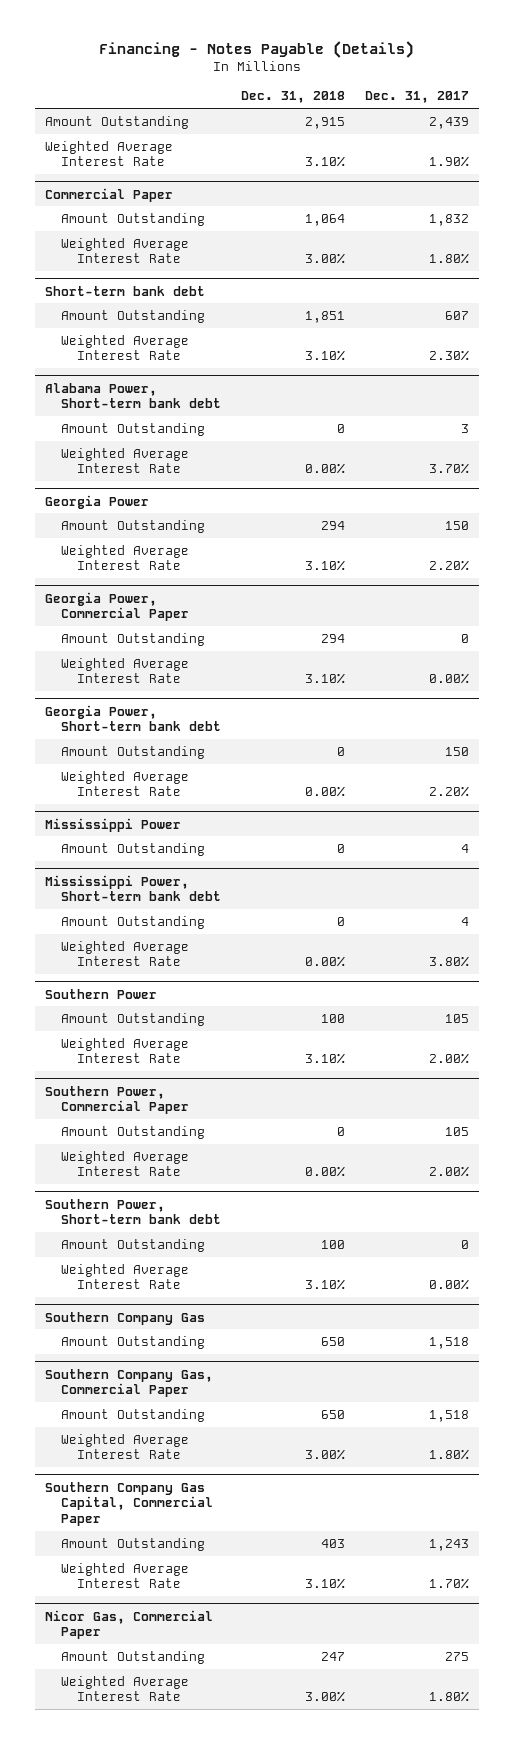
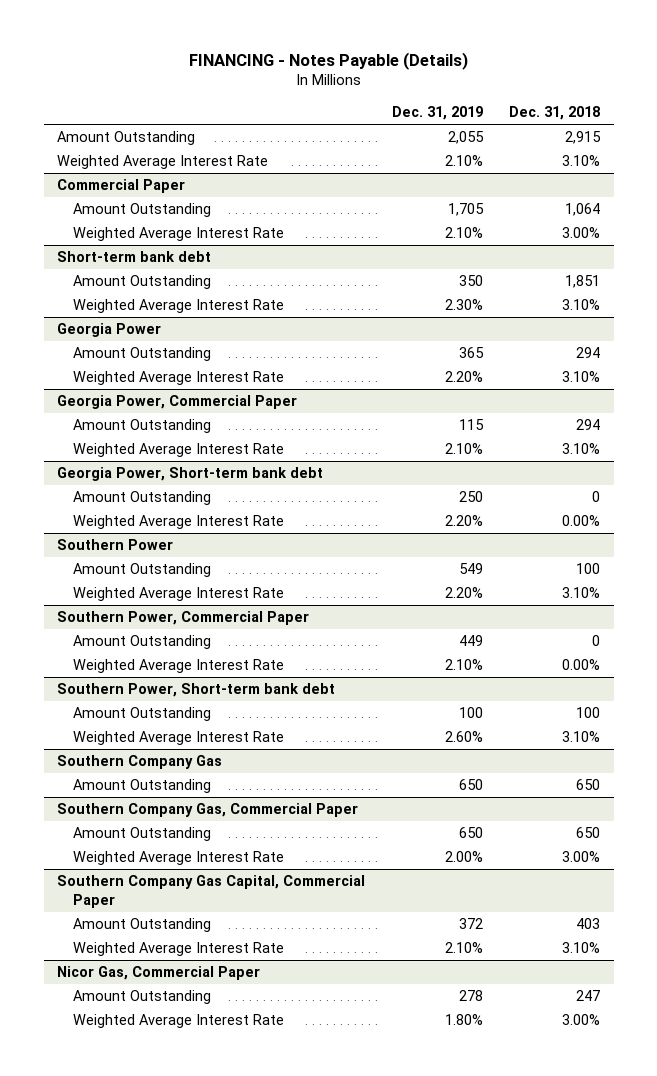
[99,41,415,59] Financing - Notes Payable (Details) -> [188,51,468,70] FINANCING - Notes Payable (Details)
[365,91,470,104] Dec. 31, 2017 -> none
none -> [391,106,483,121] Dec. 31, 2019
[44,382,222,409] Alabama Power, Short-term bank debt -> none
[61,422,206,436] Amount Outstanding -> none
[61,447,190,474] Weighted Average Interest Rate -> none
[44,817,181,832] Mississippi Power -> none
[61,842,206,856] Amount Outstanding -> none
[44,874,222,902] Mississippi Power, Short-term bank debt -> none
[61,915,206,929] Amount Outstanding -> none
[61,940,190,967] Weighted Average Interest Rate -> none

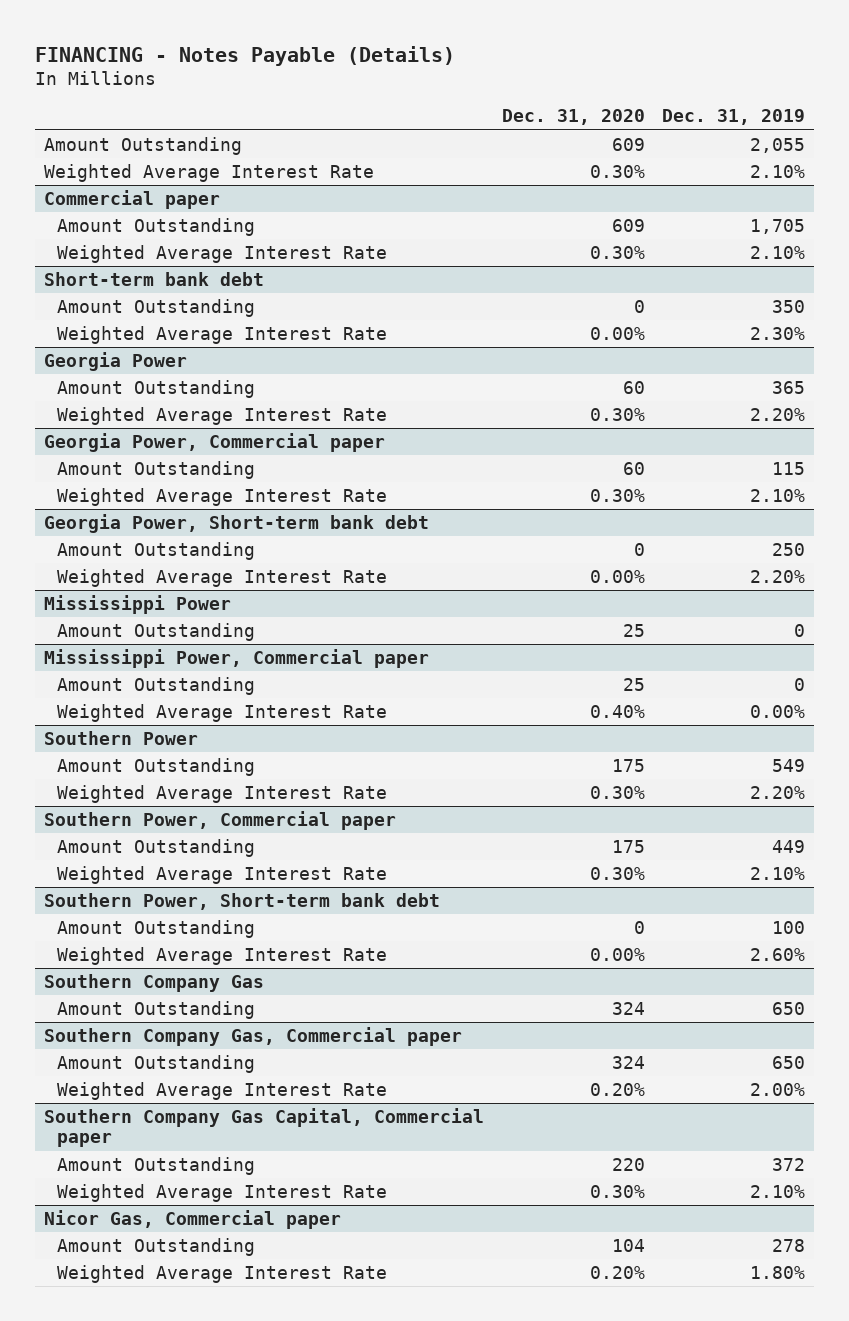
[509,106,601,121] Dec. 31, 2018 -> none
none -> [501,109,645,126] Dec. 31, 2020
[56,179,185,194] Commercial Paper -> [43,189,220,209] Commercial paper
[56,395,297,410] Georgia Power, Commercial Paper -> [43,432,385,452] Georgia Power, Commercial paper
none -> [43,594,231,614] Mississippi Power
none -> [56,622,255,641] Amount Outstanding
none -> [43,648,429,668] Mississippi Power, Commercial paper
none -> [56,676,255,695] Amount Outstanding
none -> [56,703,387,722] Weighted Average Interest Rate
[56,611,309,626] Southern Power, Commercial Paper -> [43,810,396,830] Southern Power, Commercial paper
[56,803,358,818] Southern Company Gas, Commercial Paper -> [43,1026,462,1046] Southern Company Gas, Commercial paper
[56,875,365,908] Southern Company Gas Capital, Commercial Paper -> [43,1107,484,1148] Southern Company Gas Capital, Commercial paper
[56,966,260,981] Nicor Gas, Commercial Paper -> [43,1209,341,1229] Nicor Gas, Commercial paper

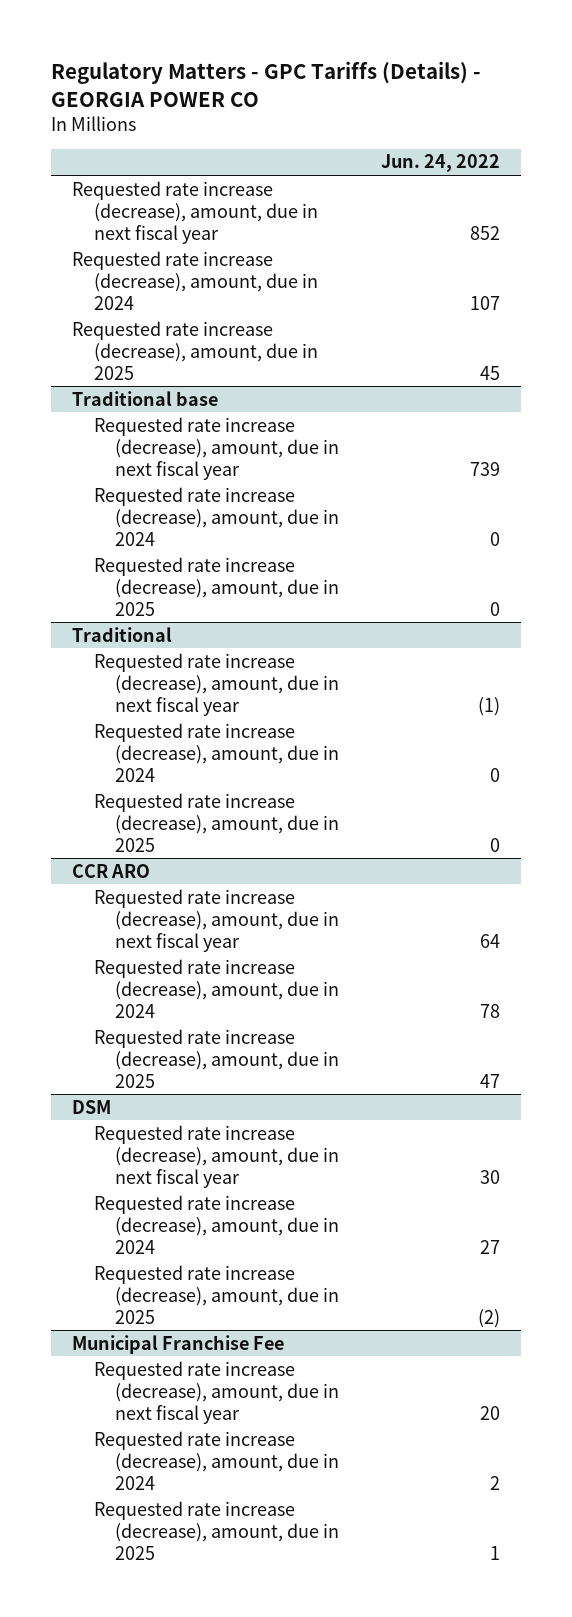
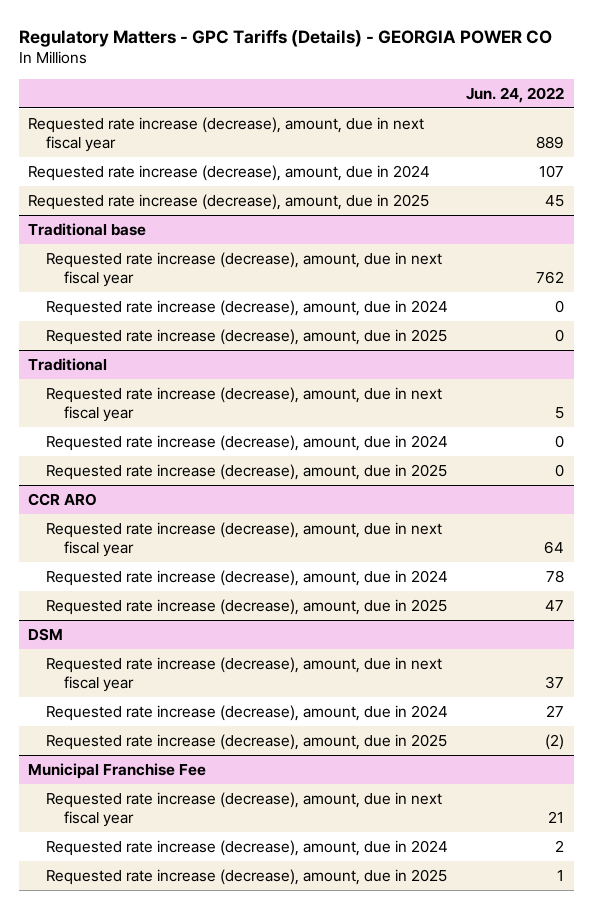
[470,225,501,240] 852 -> [536,136,565,150] 889
[470,461,501,476] 739 -> [536,271,565,285] 762
[478,696,501,716] (1) -> [555,407,565,420] 5
[480,1169,501,1184] 30 -> [545,676,565,690] 37
[480,1405,501,1420] 20 -> [548,811,565,824] 21

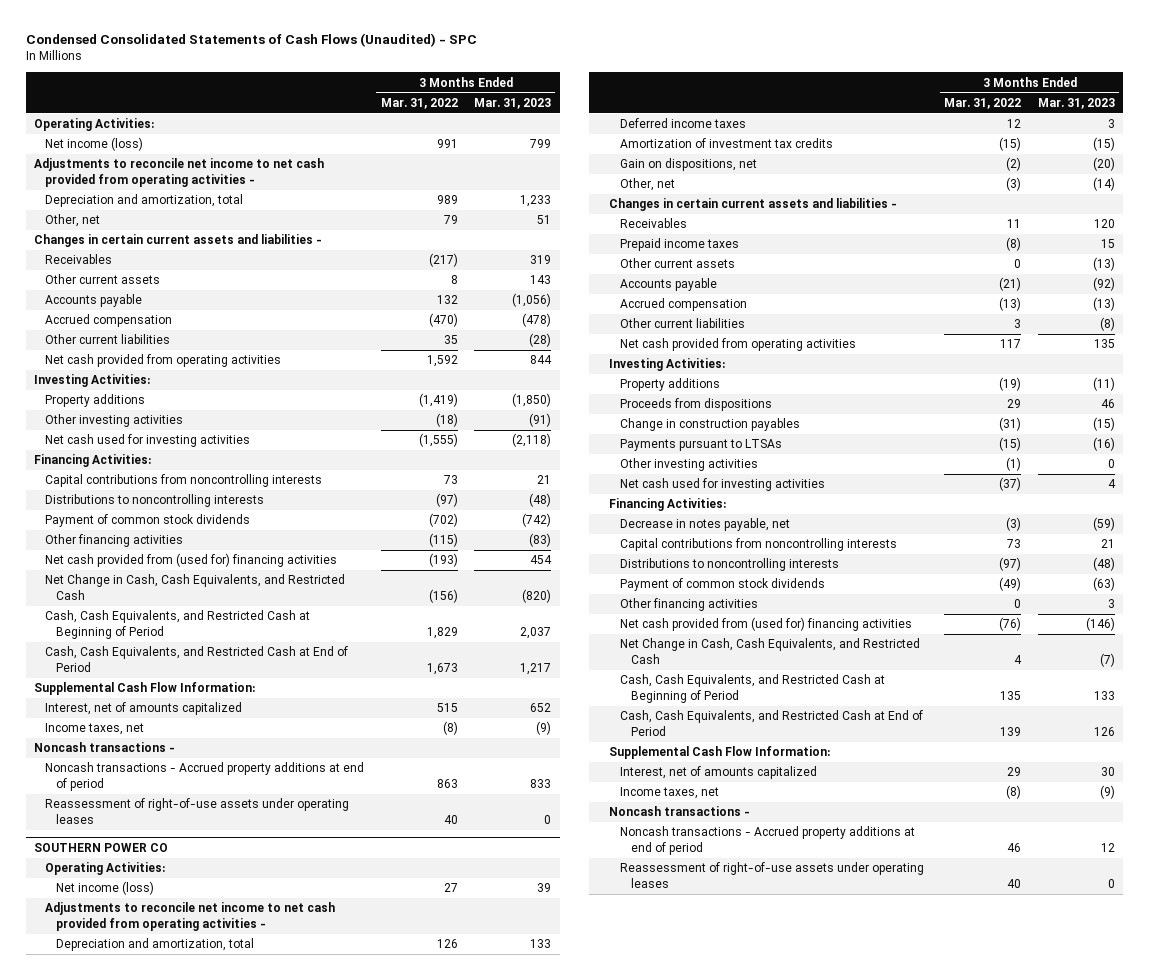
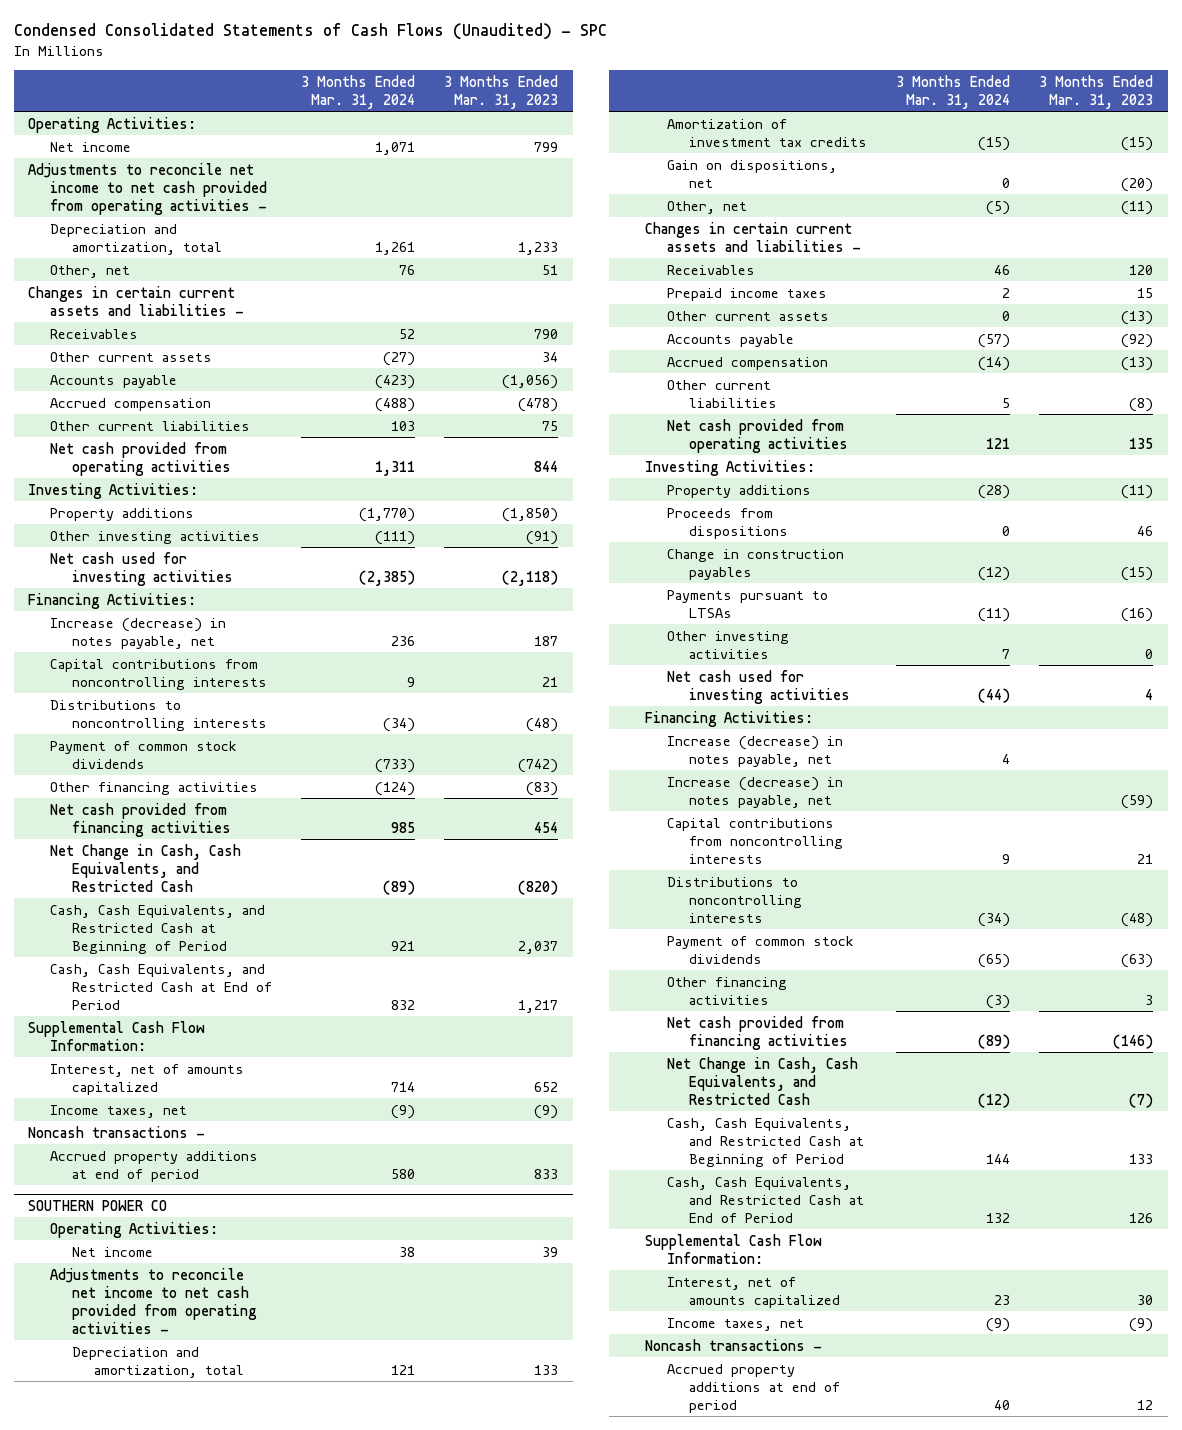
[380,97,458,109] Mar. 31, 2022 -> none
none -> [301,74,416,109] 3 Months Ended Mar. 31, 2024
[44,137,143,152] Net income (loss) -> [50,141,132,152] Net income
[530,255,552,265] 319 -> [534,328,559,339] 790
[530,275,552,285] 143 -> [542,351,559,362] 34
[529,333,552,348] (28) -> [542,420,559,431] 75
none -> [50,617,227,649] Increase (decrease) in notes payable, net
[44,553,337,568] Net cash provided from (used for) financing activities -> [50,802,232,837] Net cash provided from financing activities
[44,798,349,824] Reassessment of right-of-use assets under operating leases -> none
[44,762,364,791] Noncash transactions - Accrued property additions at end of period -> [50,1150,259,1182] Accrued property additions at end of period
[56,881,155,896] Net income (loss) -> [72,1246,154,1257] Net income
[619,118,746,129] Deferred income taxes -> none
[1093,177,1116,192] (14) -> [1121,200,1154,215] (11)
none -> [667,735,844,767] Increase (decrease) in notes payable, net
[619,518,790,532] Decrease in notes payable, net -> [667,776,844,808] Increase (decrease) in notes payable, net
[619,617,912,632] Net cash provided from (used for) financing activities -> [667,1015,849,1050] Net cash provided from financing activities
[619,862,924,888] Reassessment of right-of-use assets under operating leases -> none
[619,826,915,855] Noncash transactions - Accrued property additions at end of period -> [667,1363,841,1413] Accrued property additions at end of period

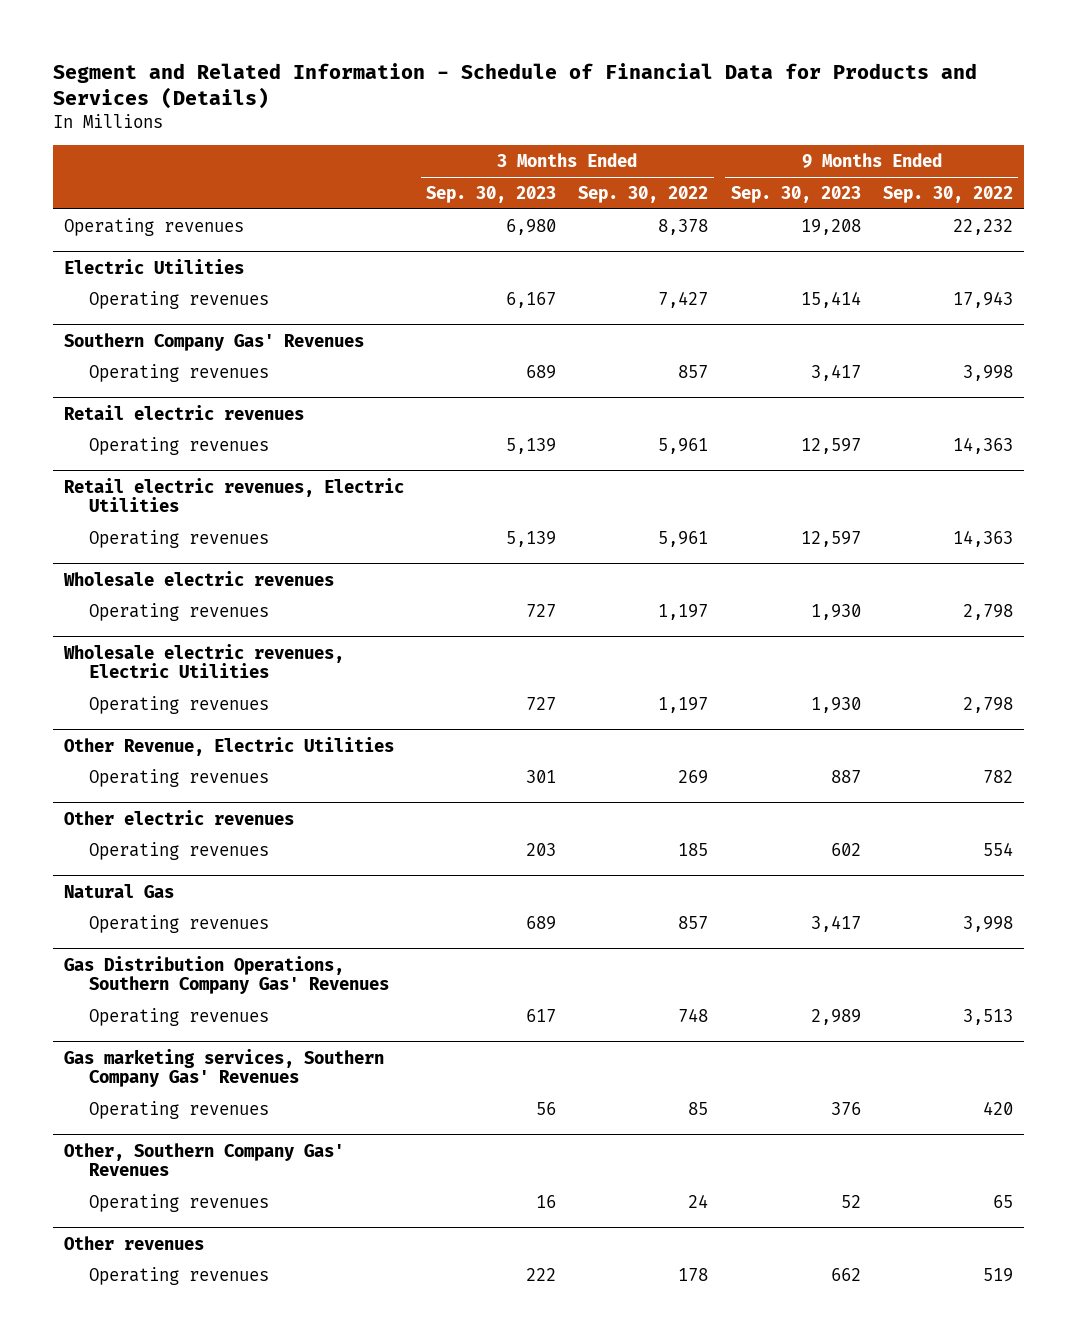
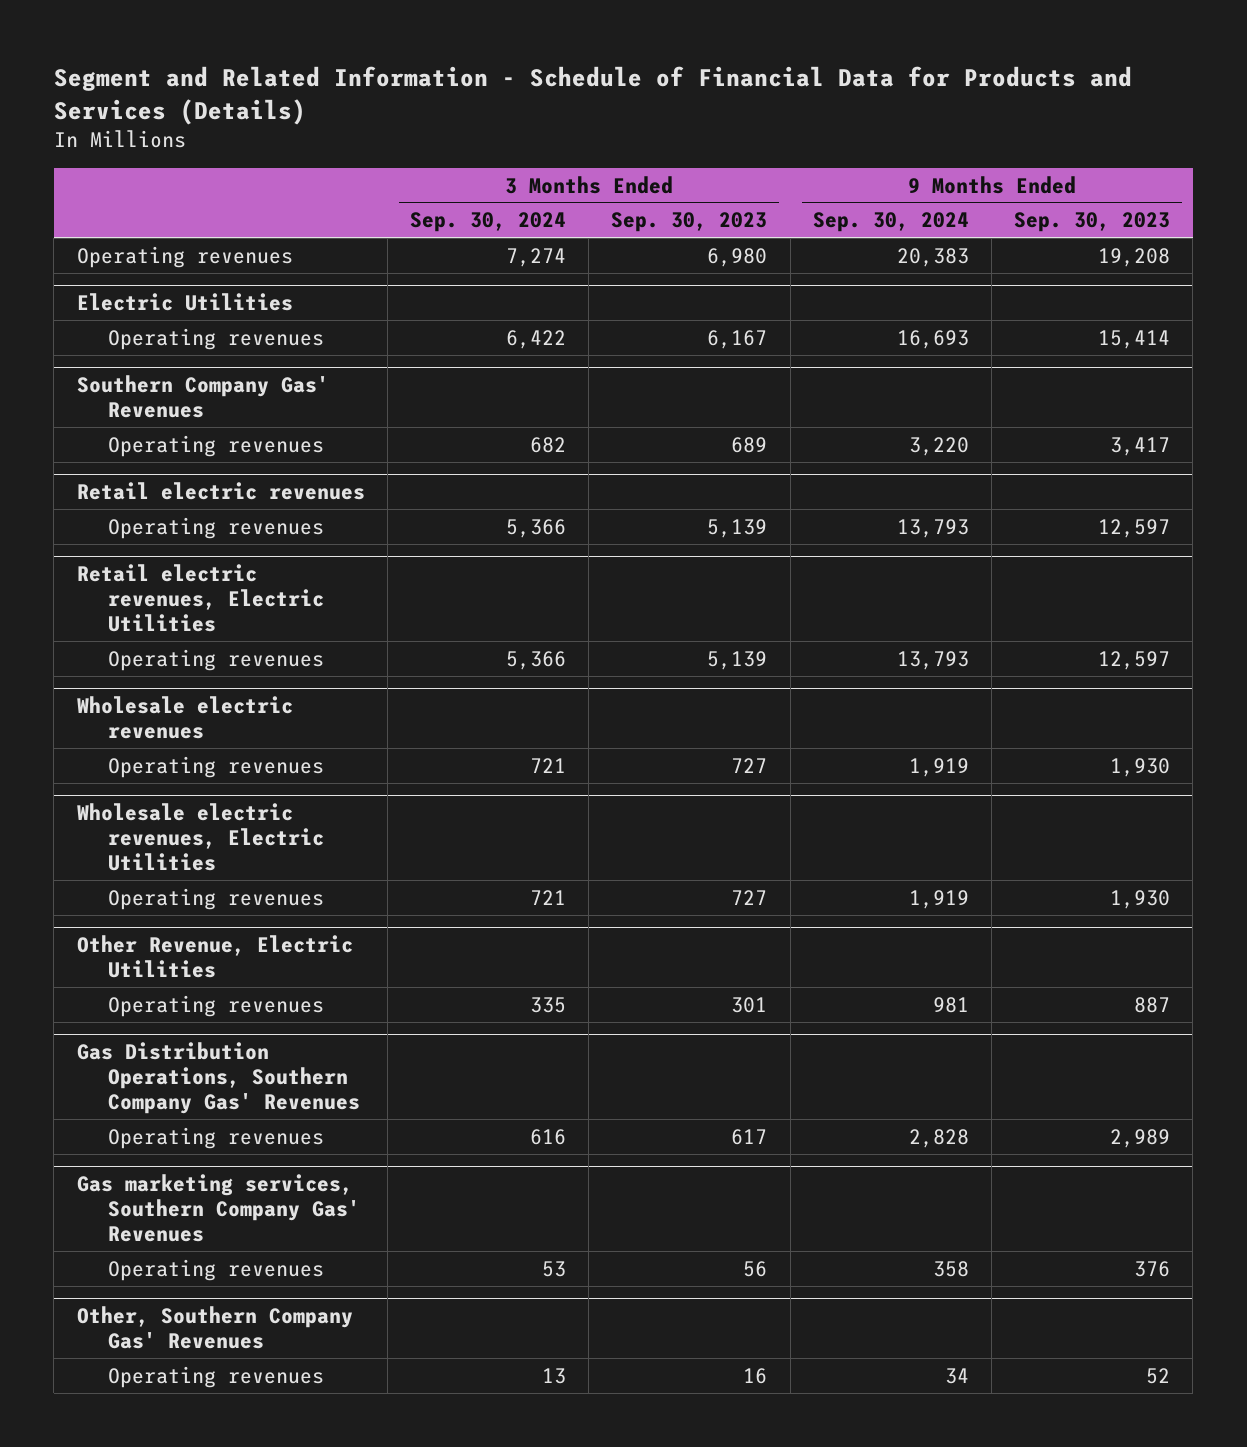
[578,185,709,203] Sep. 30, 2022 -> none
[882,185,1013,203] Sep. 30, 2022 -> none
none -> [410,212,567,233] Sep. 30, 2024
none -> [812,212,969,233] Sep. 30, 2024
[63,809,294,825] Other electric revenues -> none
[89,841,270,860] Operating revenues -> none
[63,883,174,898] Natural Gas -> none
[89,914,270,933] Operating revenues -> none
[63,1235,204,1250] Other revenues -> none
[89,1266,270,1285] Operating revenues -> none

